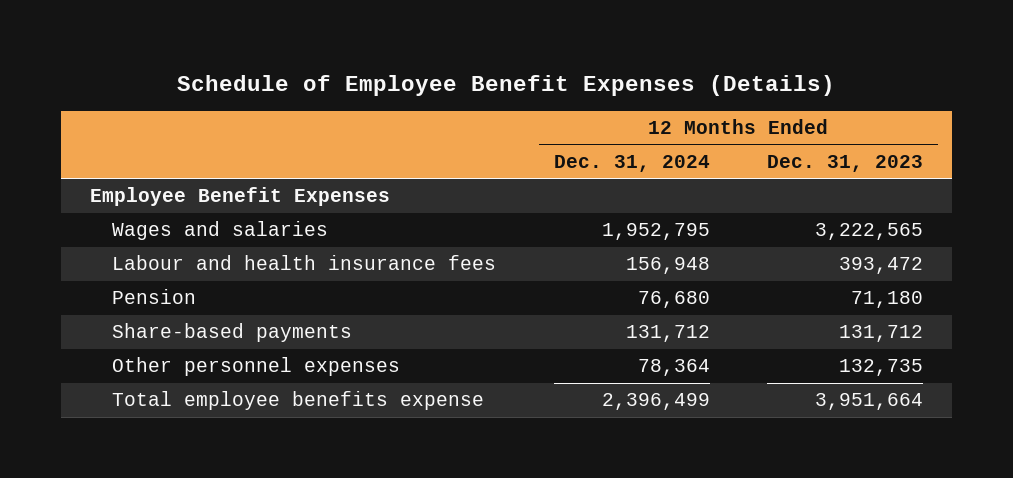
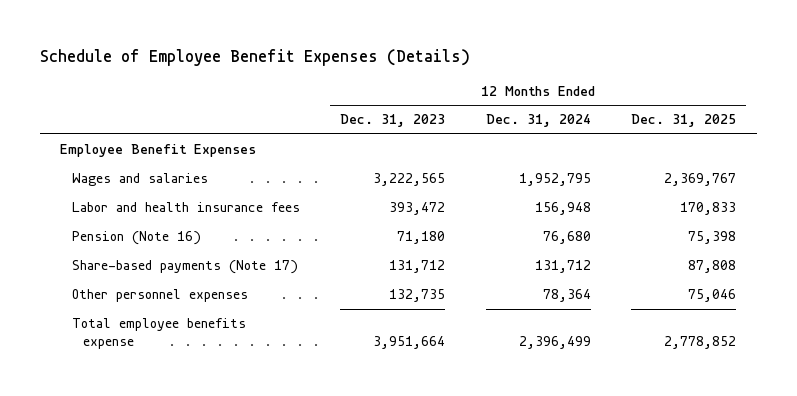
none -> [631,114,737,128] Dec. 31, 2025
[112,255,497,271] Labour and health insurance fees -> [71,202,300,213] Labor and health insurance fees
[112,289,197,305] Pension -> [71,231,201,246] Pension (Note 16)
[112,323,353,343] Share-based payments -> [71,260,298,275] Share-based payments (Note 17)

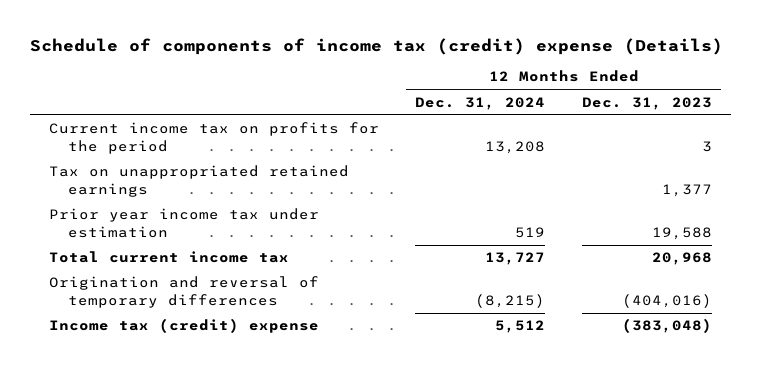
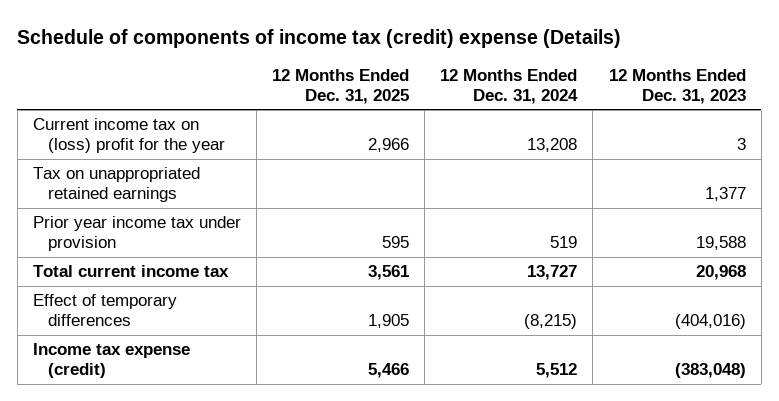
none -> [272,68,410,104] 12 Months Ended Dec. 31, 2025
[48,122,379,154] Current income tax on profits for the period -> [32,118,225,154] Current income tax on (loss) profit for the year
[48,208,319,238] Prior year income tax under estimation -> [32,216,241,252] Prior year income tax under provision
[48,276,319,308] Origination and reversal of temporary differences -> [32,294,177,327] Effect of temporary differences
[48,318,319,334] Income tax (credit) expense -> [32,343,190,379] Income tax expense (credit)

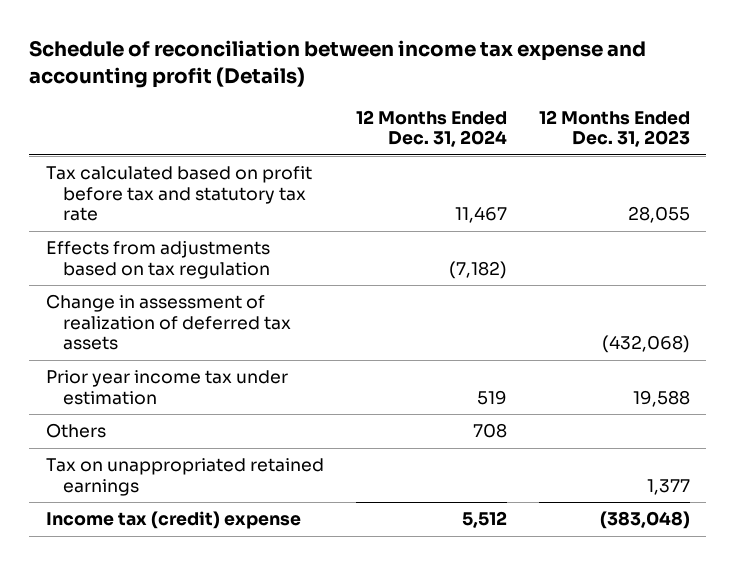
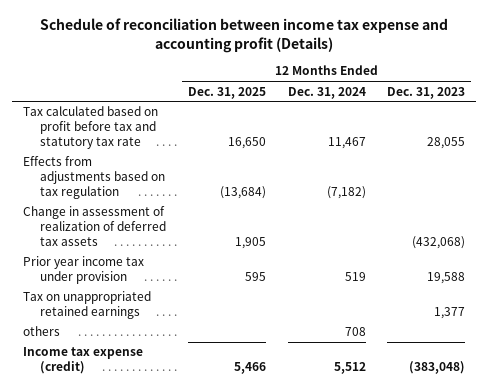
none -> [187,86,266,99] Dec. 31, 2025
[45,423,106,439] Others -> none
[45,370,288,405] Prior year income tax under estimation -> [22,256,144,285] Prior year income tax under provision
none -> [22,326,60,337] others
[45,511,301,530] Income tax (credit) expense -> [22,347,143,375] Income tax expense (credit)

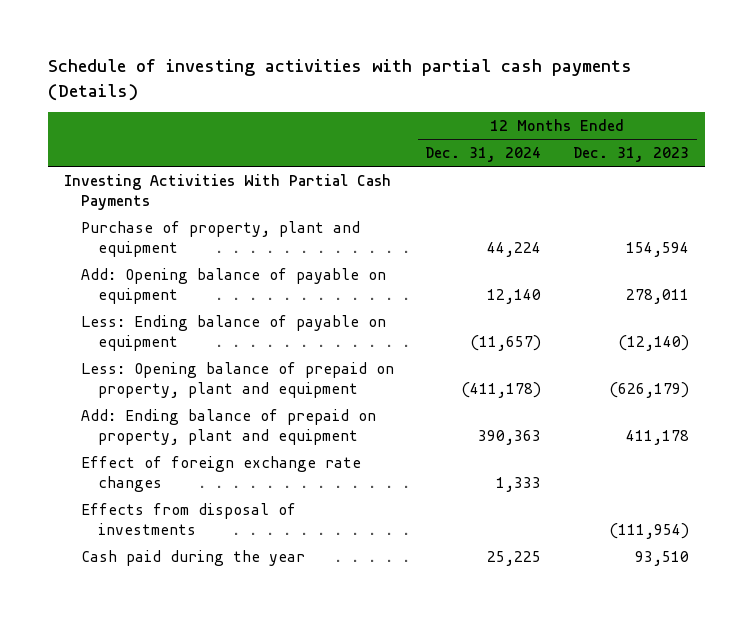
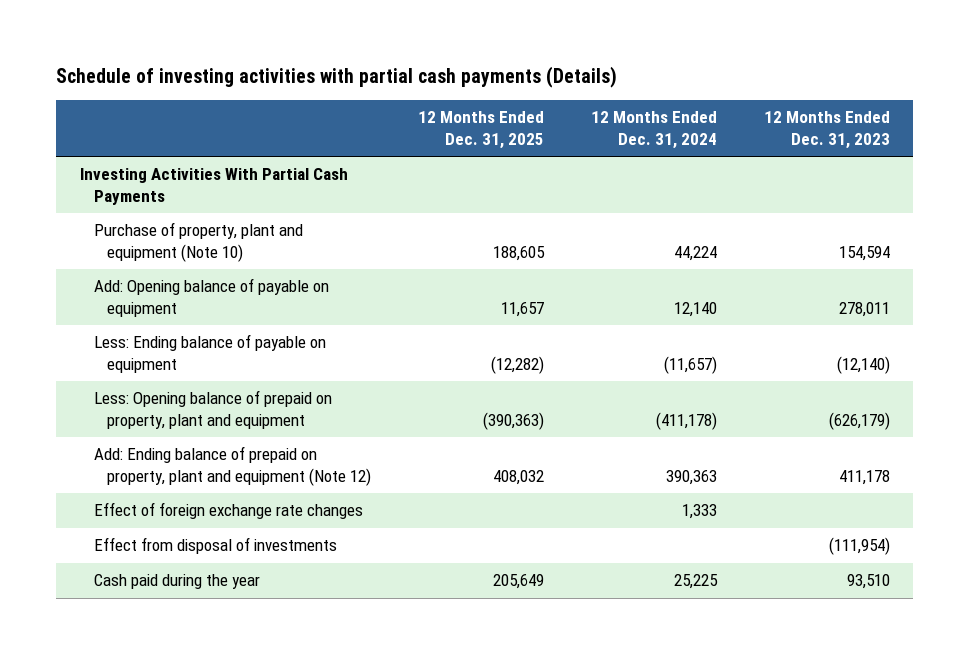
none -> [418,111,545,149] 12 Months Ended Dec. 31, 2025
[80,220,360,257] Purchase of property, plant and equipment -> [93,222,303,263] Purchase of property, plant and equipment (Note 10)
[80,408,376,445] Add: Ending balance of prepaid on property, plant and equipment -> [93,446,372,487] Add: Ending balance of prepaid on property, plant and equipment (Note 12)
[80,502,296,535] Effects from disposal of investments -> [93,537,337,555] Effect from disposal of investments

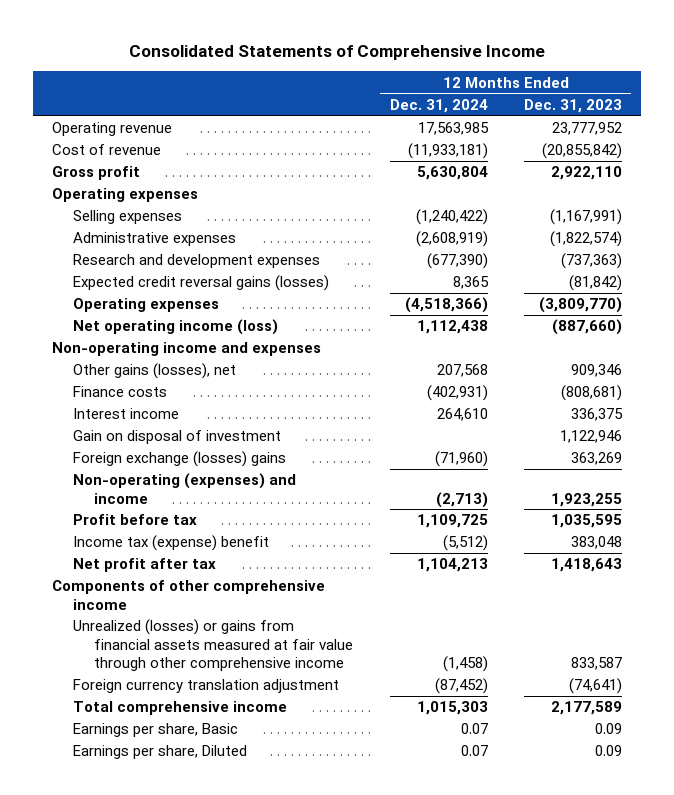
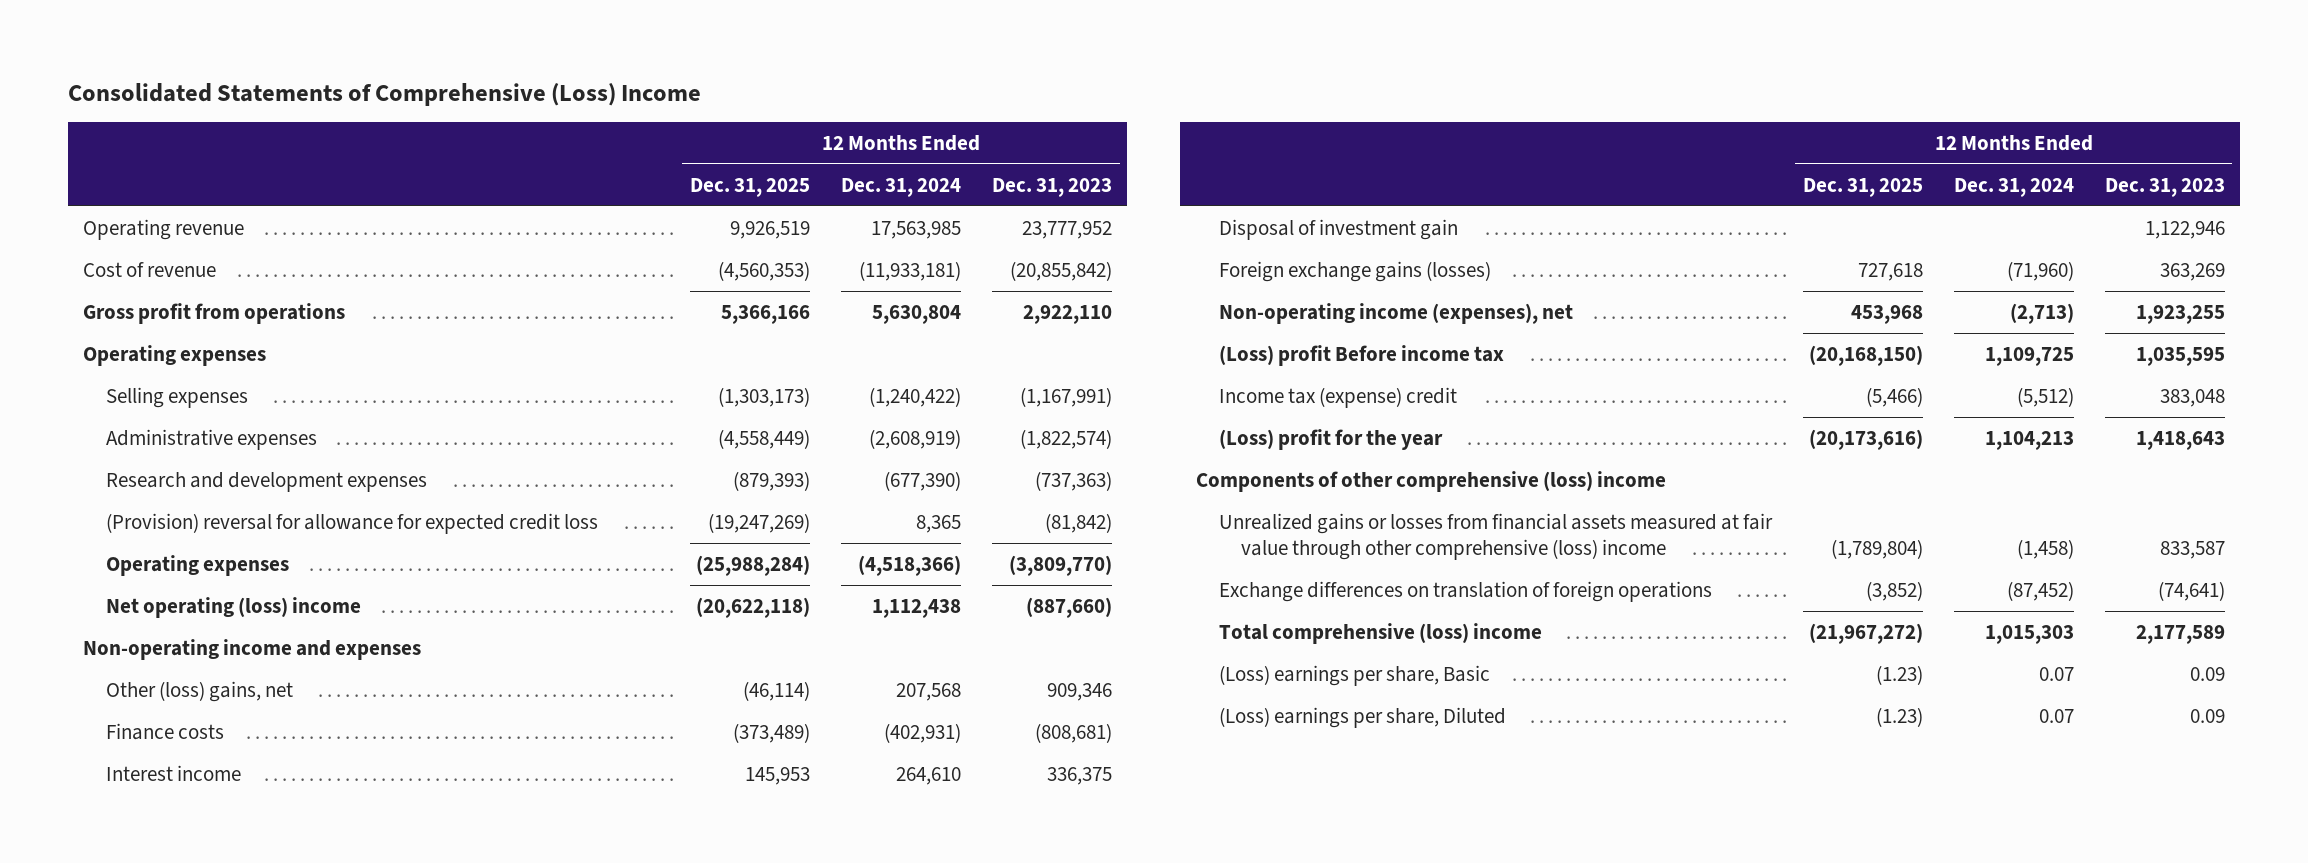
[128,44,545,60] Consolidated Statements of Comprehensive Income -> [67,82,701,106] Consolidated Statements of Comprehensive (Loss) Income
none -> [689,177,810,197] Dec. 31, 2025
[51,166,140,181] Gross profit -> [83,302,346,324] Gross profit from operations
[72,275,329,292] Expected credit reversal gains (losses) -> [105,512,598,534] (Provision) reversal for allowance for expected credit loss
[72,319,278,336] Net operating income (loss) -> [105,596,361,618] Net operating (loss) income
[72,363,236,380] Other gains (losses), net -> [105,680,293,702] Other (loss) gains, net
[72,430,281,445] Gain on disposal of investment -> [1218,218,1458,240] Disposal of investment gain
[72,451,286,468] Foreign exchange (losses) gains -> [1218,260,1491,282] Foreign exchange gains (losses)
[72,473,296,504] Non-operating (expenses) and income -> [1218,302,1573,324] Non-operating income (expenses), net
[72,514,197,526] Profit before tax -> [1218,344,1504,366] (Loss) profit Before income tax
[72,535,269,552] Income tax (expense) benefit -> [1218,386,1457,408] Income tax (expense) credit
[72,558,216,573] Net profit after tax -> [1218,428,1443,450] (Loss) profit for the year
[51,580,325,610] Components of other comprehensive income -> [1195,470,1666,492] Components of other comprehensive (loss) income
[72,619,353,671] Unrealized (losses) or gains from financial assets measured at fair value through other comprehensive income -> [1218,512,1773,560] Unrealized gains or losses from financial assets measured at fair value through other comprehensive (loss) income
[72,679,339,694] Foreign currency translation adjustment -> [1218,580,1712,602] Exchange differences on translation of foreign operations
[72,701,287,716] Total comprehensive income -> [1218,622,1542,644] Total comprehensive (loss) income
[72,723,238,738] Earnings per share, Basic -> [1218,664,1490,686] (Loss) earnings per share, Basic
[72,745,247,760] Earnings per share, Diluted -> [1218,706,1506,728] (Loss) earnings per share, Diluted

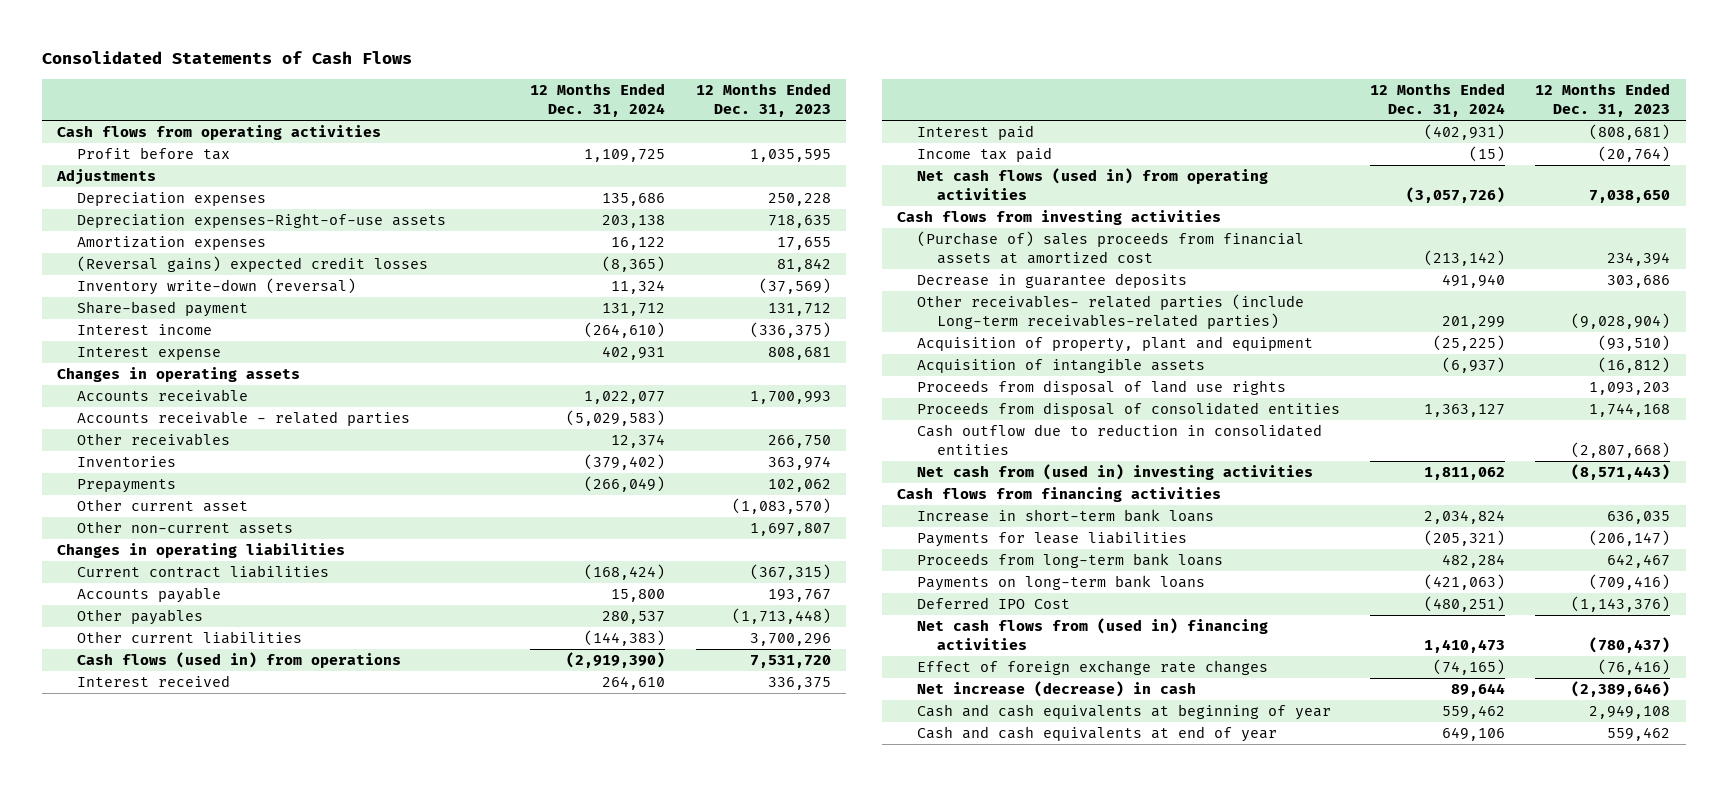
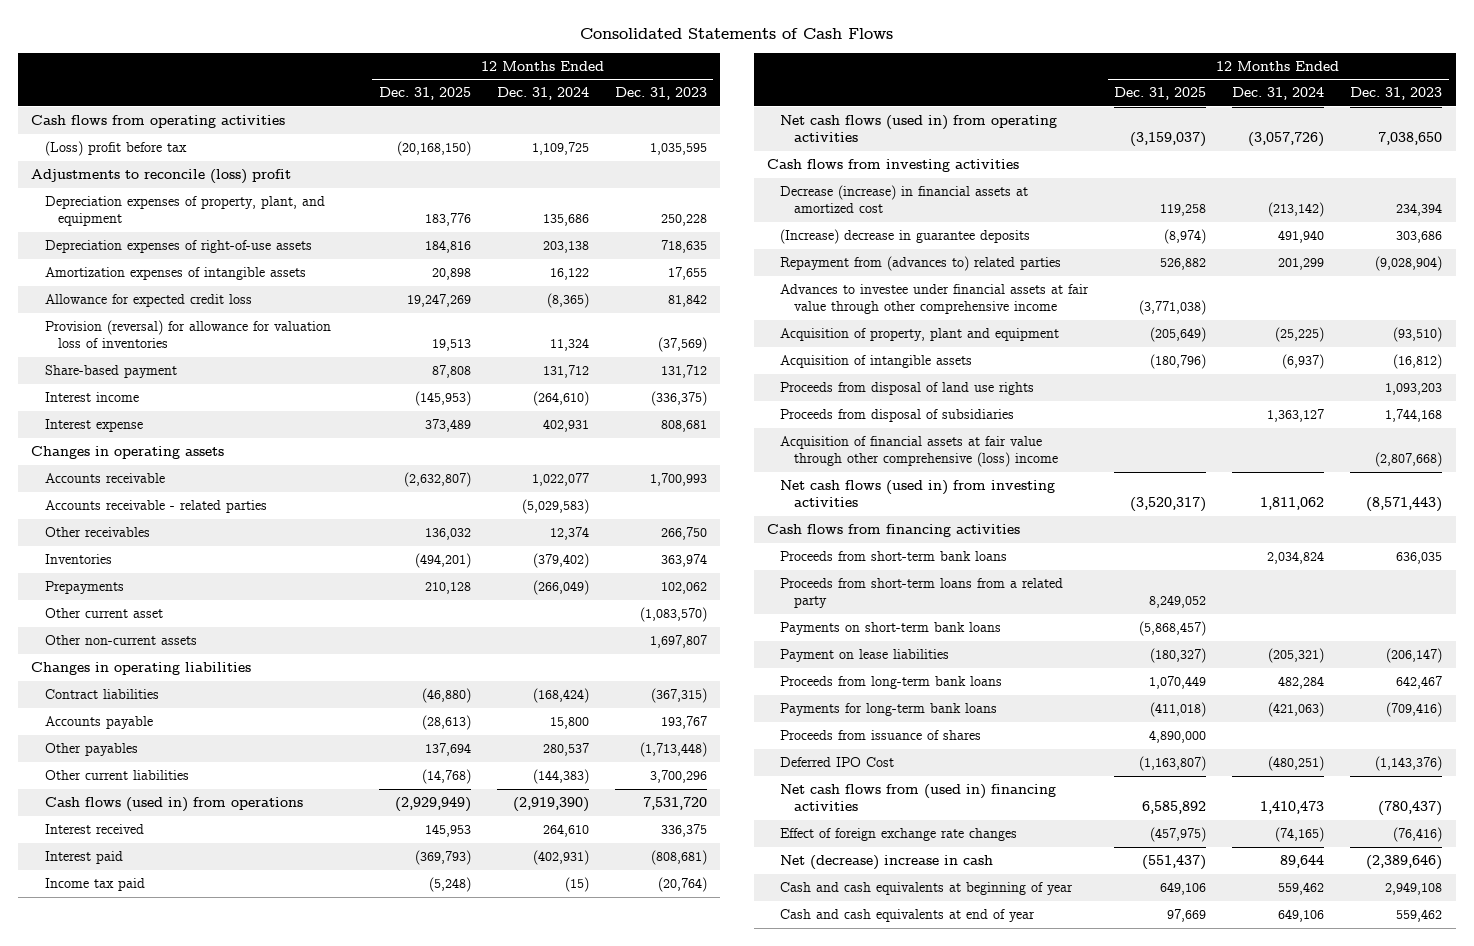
none -> [378,87,471,101] Dec. 31, 2025
[77,147,231,161] Profit before tax -> [44,140,187,156] (Loss) profit before tax
[56,169,157,186] Adjustments -> [31,168,292,184] Adjustments to reconcile (loss) profit
[77,192,267,207] Depreciation expenses -> [44,195,325,227] Depreciation expenses of property, plant, and equipment
[77,213,447,229] Depreciation expenses-Right-of-use assets -> [44,239,312,253] Depreciation expenses of right-of-use assets
[77,236,267,251] Amortization expenses -> [44,266,306,280] Amortization expenses of intangible assets
[77,256,429,273] (Reversal gains) expected credit losses -> [44,293,252,307] Allowance for expected credit loss
[77,278,357,296] Inventory write-down (reversal) -> [44,319,331,349] Provision (reversal) for allowance for valuation loss of inventories
[77,565,330,579] Current contract liabilities -> [44,688,159,699] Contract liabilities
[916,231,1304,264] (Purchase of) sales proceeds from financial assets at amortized cost -> [780,184,1029,214] Decrease (increase) in financial assets at amortized cost
[916,273,1187,289] Decrease in guarantee deposits -> [780,228,1031,244] (Increase) decrease in guarantee deposits
[916,294,1304,329] Other receivables- related parties (include Long-term receivables-related parties) -> [780,255,1062,271] Repayment from (advances to) related parties
none -> [780,283,1090,315] Advances to investee under financial assets at fair value through other comprehensive income
[916,402,1340,418] Proceeds from disposal of consolidated entities -> [780,408,1015,422] Proceeds from disposal of subsidiaries
[916,424,1322,455] Cash outflow due to reduction in consolidated entities -> [780,435,1058,468] Acquisition of financial assets at fair value through other comprehensive (loss) income
[916,464,1313,481] Net cash from (used in) investing activities -> [780,479,1056,508] Net cash flows (used in) from investing activities
[916,509,1214,523] Increase in short-term bank loans -> [780,550,1008,561] Proceeds from short-term bank loans
none -> [780,577,1064,609] Proceeds from short-term loans from a related party
none -> [780,621,1002,635] Payments on short-term bank loans
[916,531,1187,548] Payments for lease liabilities -> [780,648,950,662] Payment on lease liabilities
[916,575,1205,592] Payments on long-term bank loans -> [780,702,998,716] Payments for long-term bank loans
none -> [780,729,982,740] Proceeds from issuance of shares
[916,681,1196,698] Net increase (decrease) in cash -> [780,854,994,870] Net (decrease) increase in cash

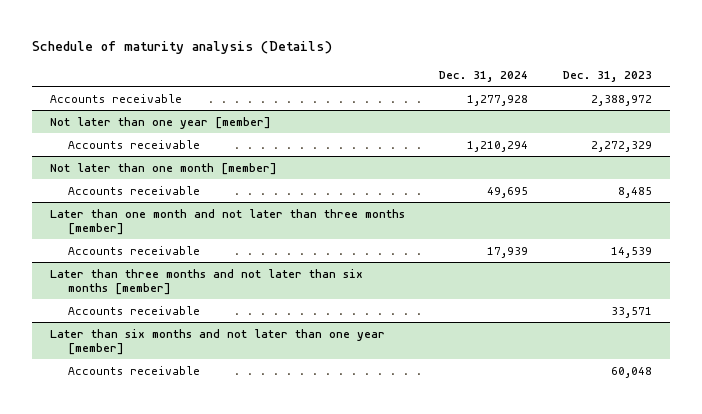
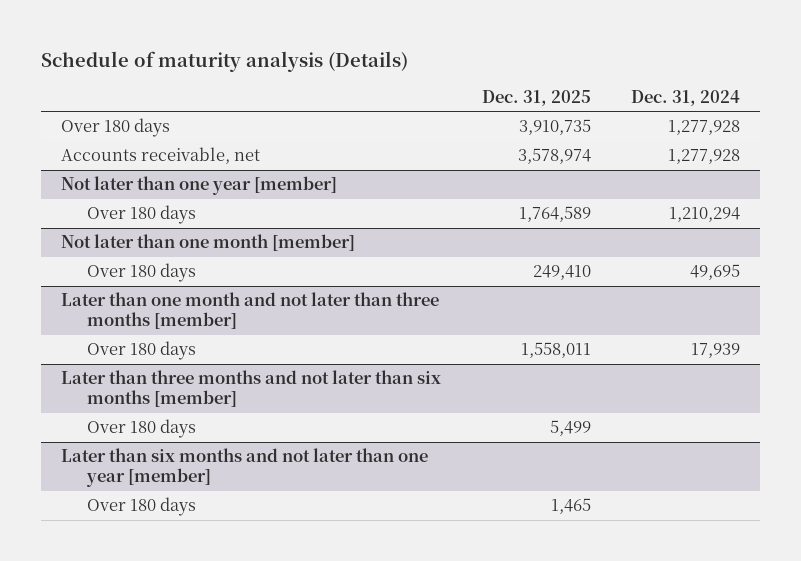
[563,70,653,82] Dec. 31, 2023 -> none
none -> [481,90,591,107] Dec. 31, 2025
[49,93,182,103] Accounts receivable -> [61,118,171,138] Over 180 days
none -> [61,147,261,165] Accounts receivable, net
[68,139,201,149] Accounts receivable -> [86,205,196,225] Over 180 days
[68,185,201,195] Accounts receivable -> [86,263,196,283] Over 180 days
[68,245,201,255] Accounts receivable -> [86,341,196,361] Over 180 days
[68,305,201,315] Accounts receivable -> [86,419,196,439] Over 180 days
[68,365,201,375] Accounts receivable -> [86,497,196,517] Over 180 days

